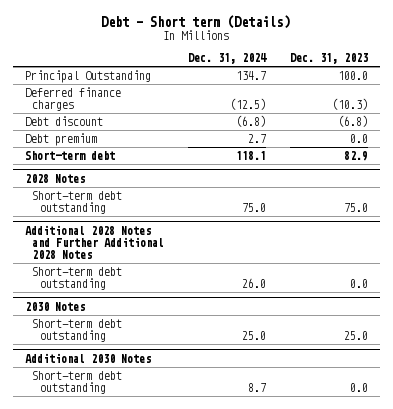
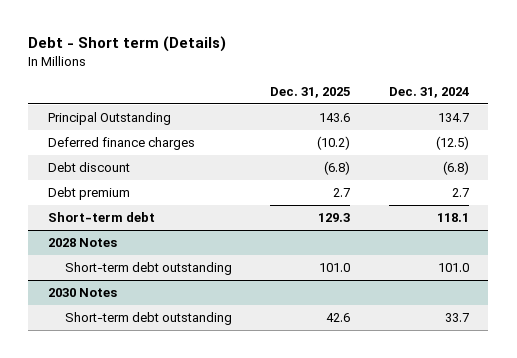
[290,53,369,65] Dec. 31, 2023 -> none
none -> [270,86,351,98] Dec. 31, 2025
[24,224,165,259] Additional 2028 Notes and Further Additional 2028 Notes -> none
[32,266,123,290] Short-term debt outstanding -> none
[242,202,267,212] 75.0 -> [437,263,469,273] 101.0
[24,352,151,363] Additional 2030 Notes -> none
[32,370,123,394] Short-term debt outstanding -> none
[242,330,267,340] 25.0 -> [444,313,469,323] 33.7

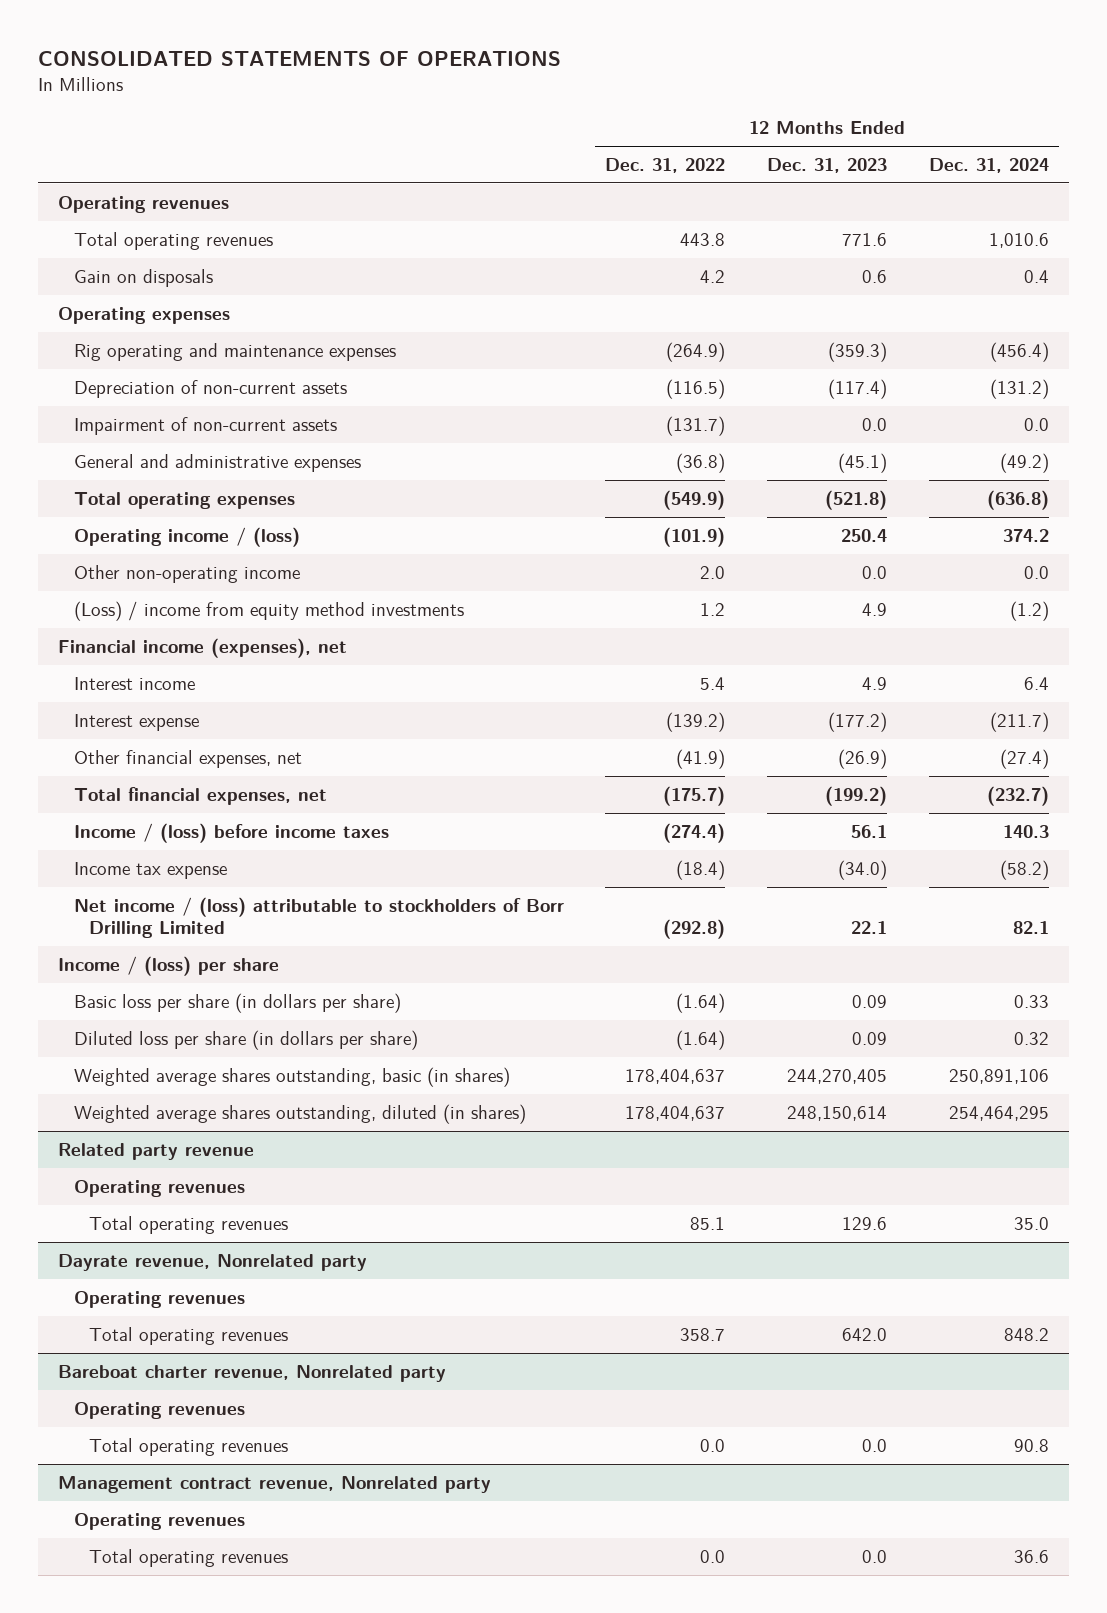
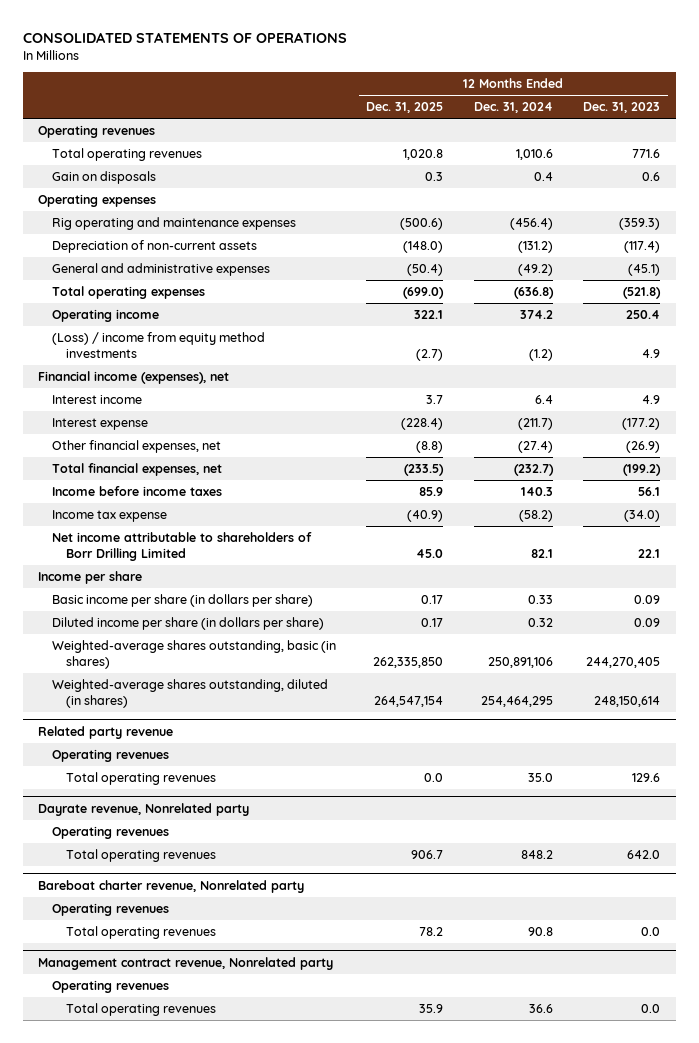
[605,157,726,173] Dec. 31, 2022 -> none
none -> [366,102,444,114] Dec. 31, 2025
[73,416,337,435] Impairment of non-current assets -> none
[73,564,300,583] Other non-operating income -> none
[73,526,300,547] Operating income / (loss) -> [52,309,160,323] Operating income
[73,822,389,843] Income / (loss) before income taxes -> [52,486,223,497] Income before income taxes
[73,896,564,938] Net income / (loss) attributable to stockholders of Borr Drilling Limited -> [52,532,313,561] Net income attributable to shareholders of Borr Drilling Limited
[58,955,280,976] Income / (loss) per share -> [38,571,143,585] Income per share
[73,992,401,1013] Basic loss per share (in dollars per share) -> [52,594,314,608] Basic income per share (in dollars per share)
[73,1029,418,1050] Diluted loss per share (in dollars per share) -> [52,617,325,631] Diluted income per share (in dollars per share)
[73,1066,510,1087] Weighted average shares outstanding, basic (in shares) -> [52,640,337,669] Weighted-average shares outstanding, basic (in shares)
[73,1103,526,1124] Weighted average shares outstanding, diluted (in shares) -> [52,679,329,708] Weighted-average shares outstanding, diluted (in shares)

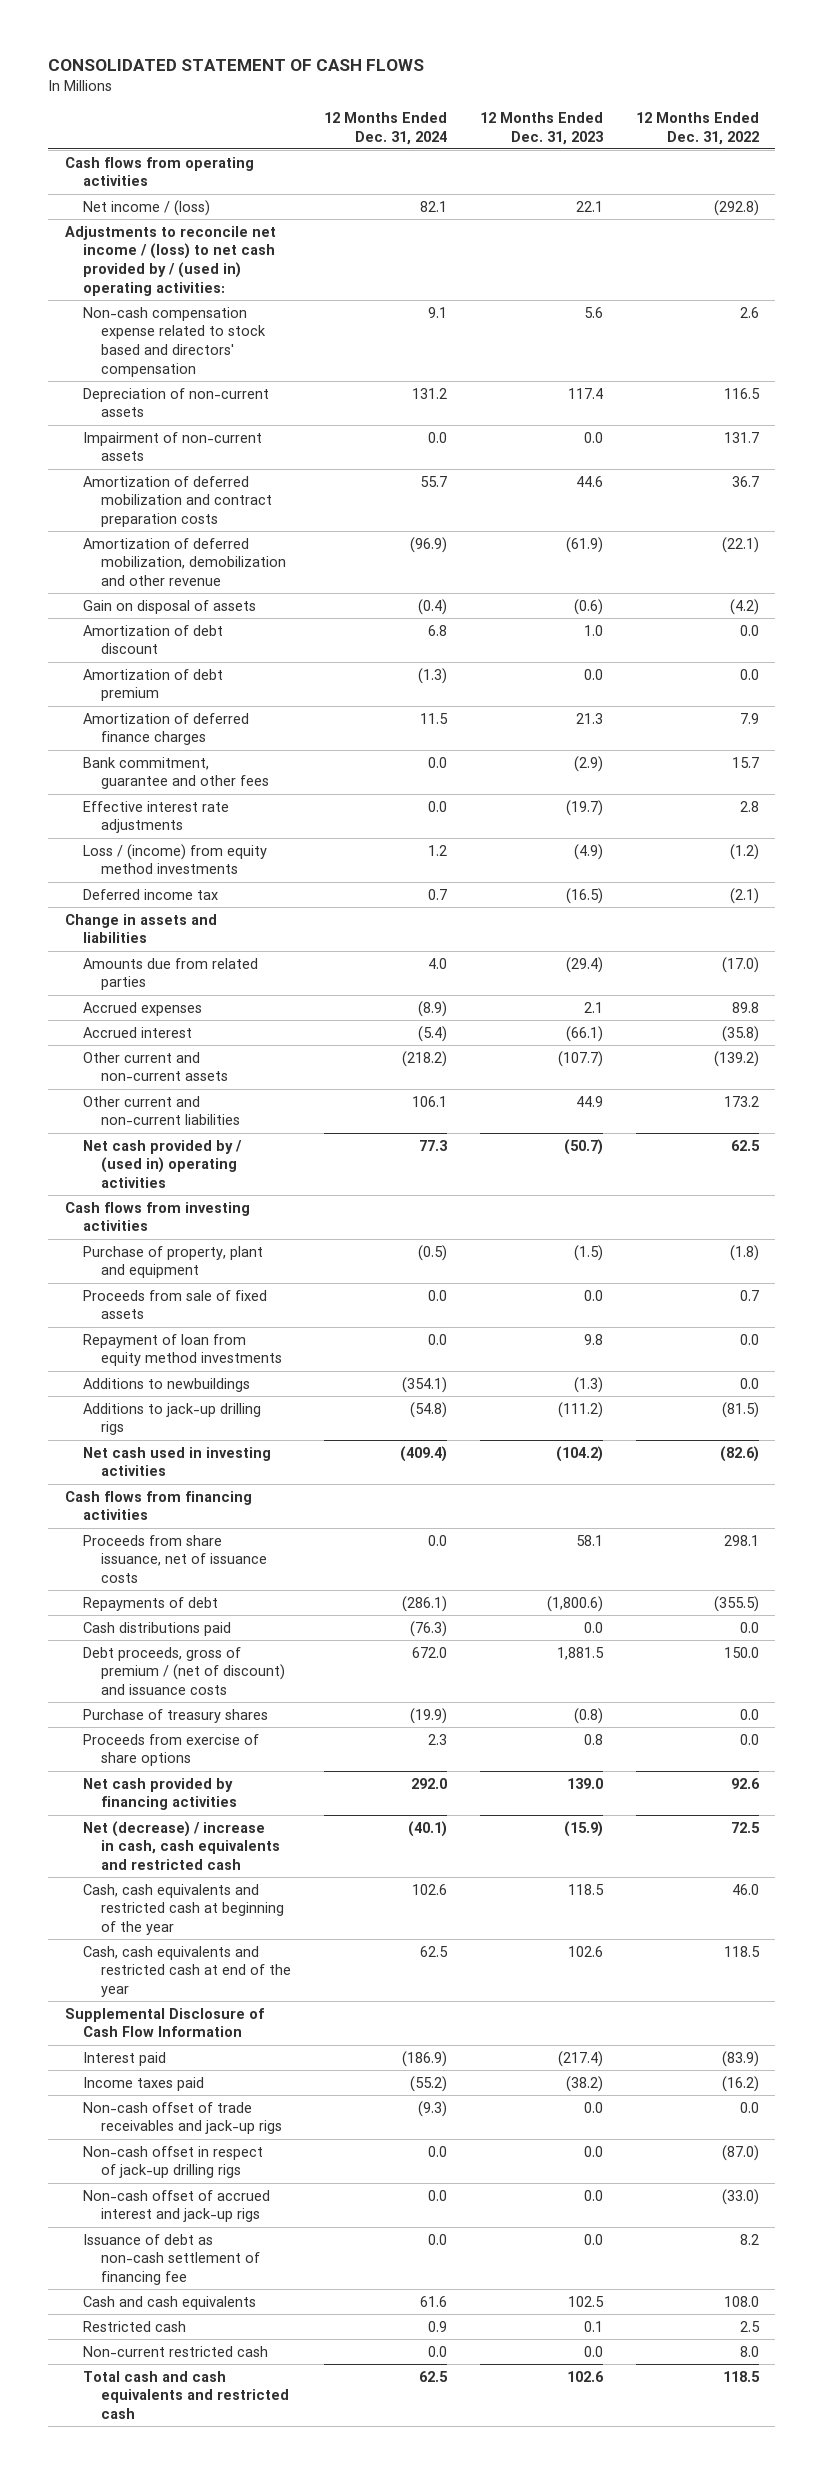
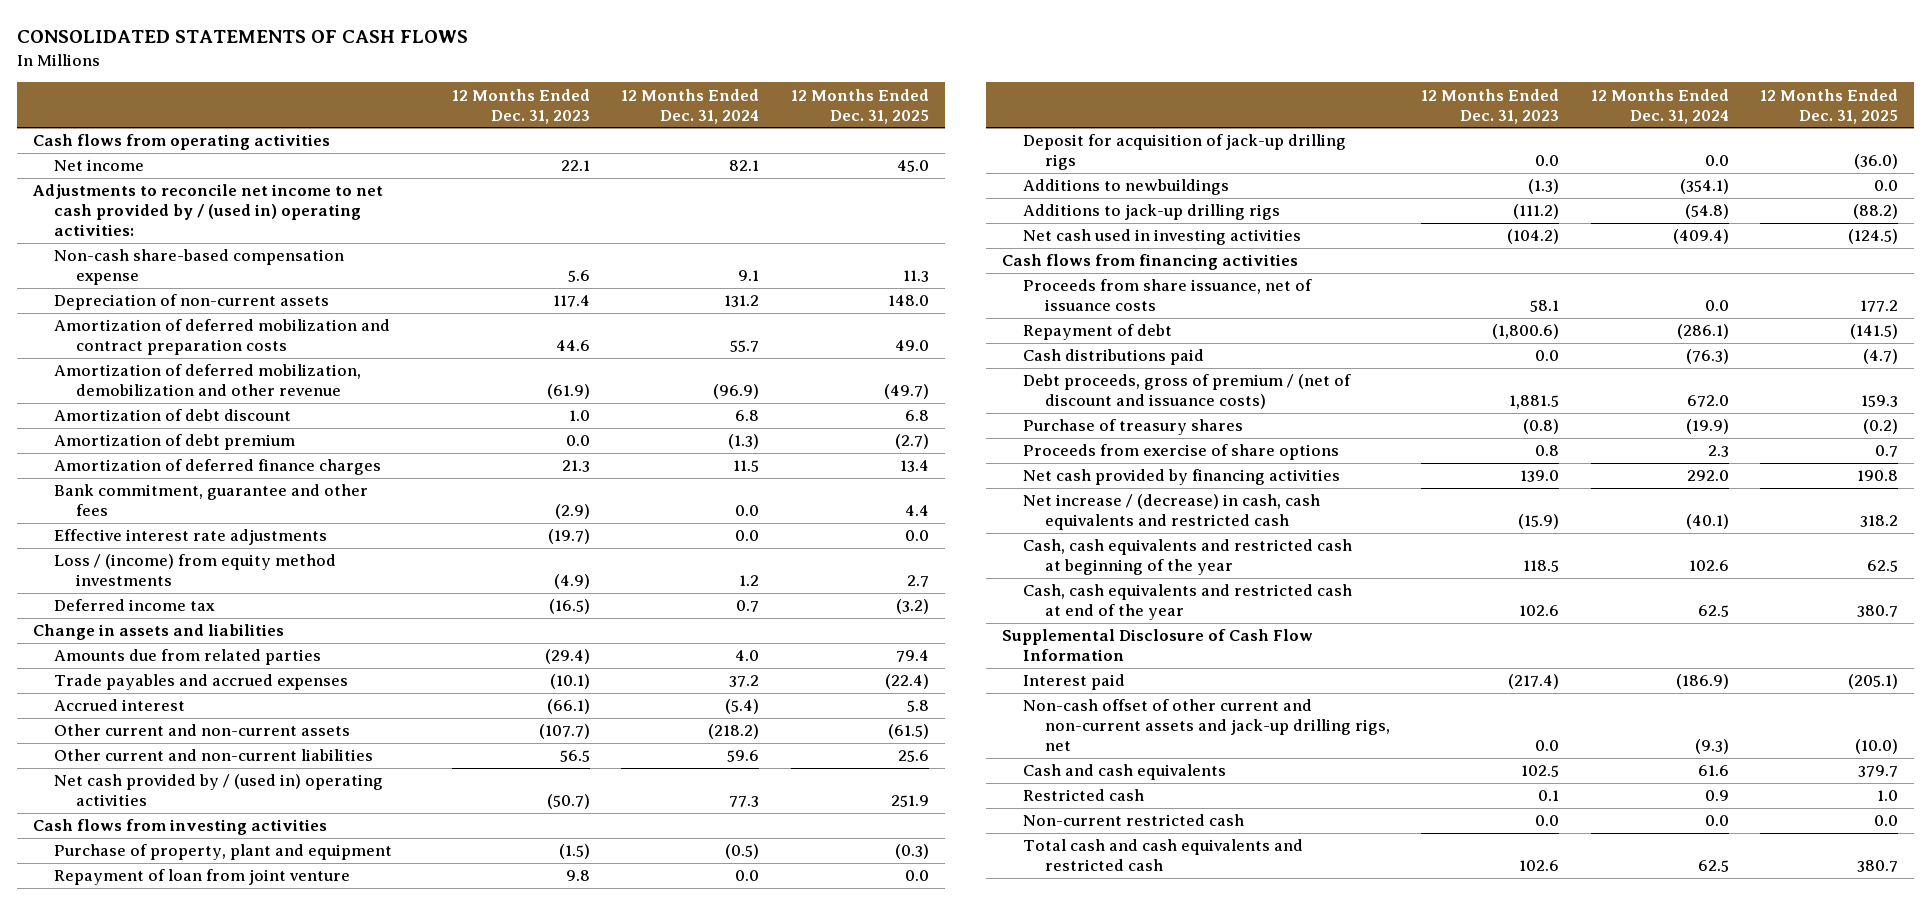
[48,58,425,71] CONSOLIDATED STATEMENT OF CASH FLOWS -> [17,30,469,44] CONSOLIDATED STATEMENTS OF CASH FLOWS
[635,111,759,145] 12 Months Ended Dec. 31, 2022 -> none
none -> [790,88,929,124] 12 Months Ended Dec. 31, 2025
[82,199,210,216] Net income / (loss) -> [54,159,145,172] Net income
[64,225,276,297] Adjustments to reconcile net income / (loss) to net cash provided by / (used in) operating activities: -> [32,184,383,237] Adjustments to reconcile net income to net cash provided by / (used in) operating activities:
[82,306,266,378] Non-cash compensation expense related to stock based and directors' compensation -> [54,249,345,286] Non-cash share-based compensation expense
[82,431,262,462] Impairment of non-current assets -> none
[82,599,256,614] Gain on disposal of assets -> none
[82,1001,202,1016] Accrued expenses -> none
none -> [54,674,349,691] Trade payables and accrued expenses
[411,1095,447,1107] 106.1 -> [727,750,760,763] 59.6
[575,1095,603,1107] 44.9 -> [560,750,591,763] 56.5
[82,1289,267,1320] Proceeds from sale of fixed assets -> none
[82,1333,282,1367] Repayment of loan from equity method investments -> [54,869,351,886] Repayment of loan from joint venture
none -> [1023,134,1347,171] Deposit for acquisition of jack-up drilling rigs
[82,1596,218,1611] Repayments of debt -> [1023,324,1173,341] Repayment of debt
[82,1646,285,1696] Debt proceeds, gross of premium / (net of discount) and issuance costs -> [1023,374,1352,410] Debt proceeds, gross of premium / (net of discount and issuance costs)
[82,1820,280,1871] Net (decrease) / increase in cash, cash equivalents and restricted cash -> [1023,494,1321,531] Net increase / (decrease) in cash, cash equivalents and restricted cash
[82,2076,204,2091] Income taxes paid -> none
[82,2145,263,2179] Non-cash offset in respect of jack-up drilling rigs -> none
[82,2189,270,2223] Non-cash offset of accrued interest and jack-up rigs -> none
[82,2233,260,2286] Issuance of debt as non-cash settlement of financing fee -> none
[82,2101,282,2135] Non-cash offset of trade receivables and jack-up rigs -> [1023,699,1390,752] Non-cash offset of other current and non-current assets and jack-up drilling rigs, net

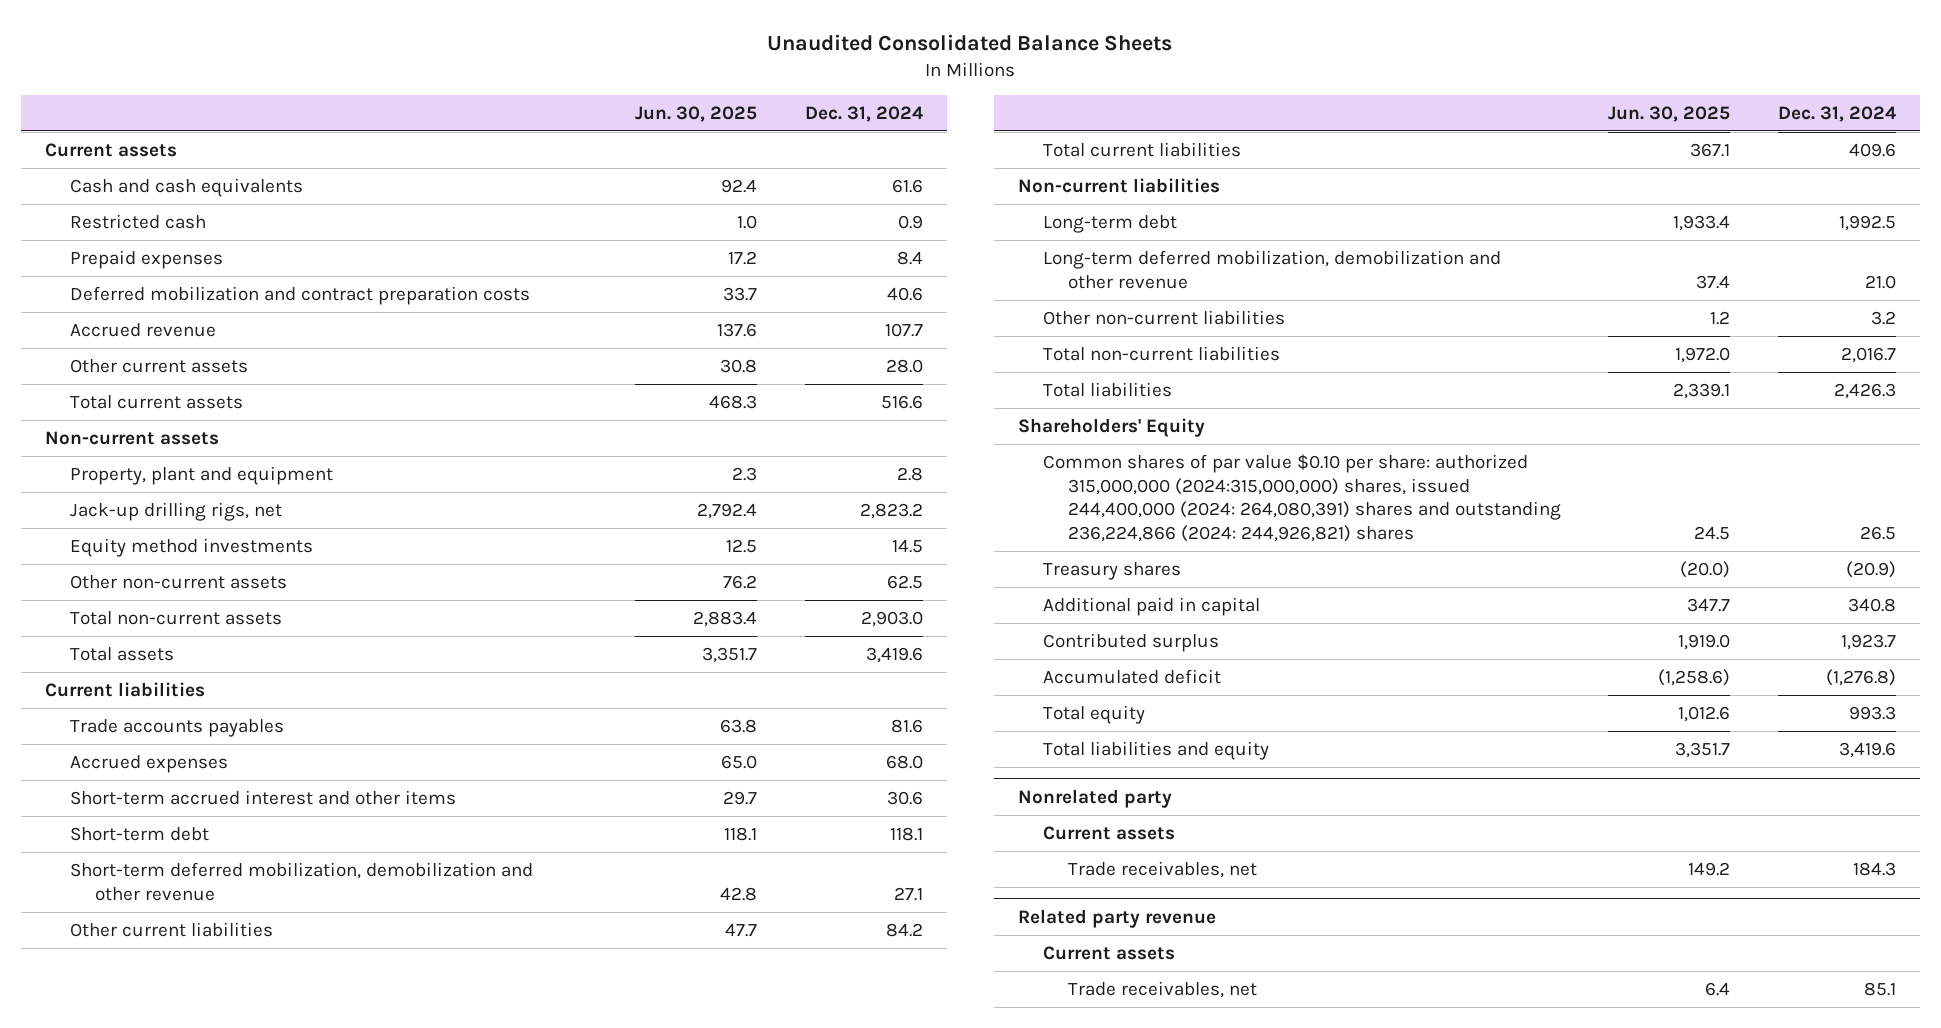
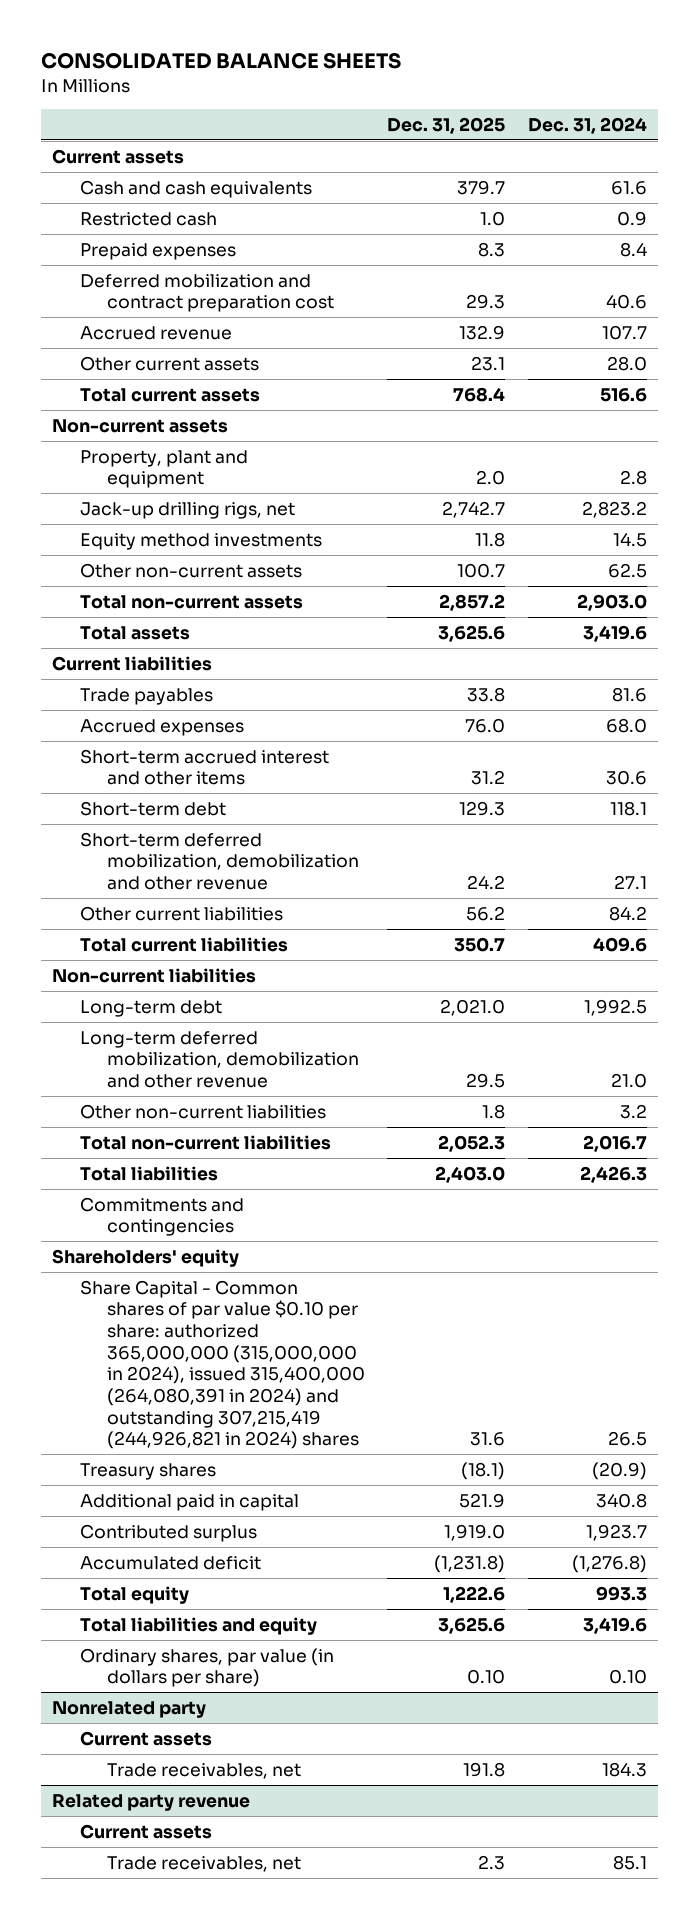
[767,34,1173,52] Unaudited Consolidated Balance Sheets -> [41,52,402,70] CONSOLIDATED BALANCE SHEETS
[635,105,758,122] Jun. 30, 2025 -> none
none -> [387,116,506,134] Dec. 31, 2025
[69,286,530,306] Deferred mobilization and contract preparation costs -> [79,273,335,313] Deferred mobilization and contract preparation cost
[69,719,284,738] Trade accounts payables -> [79,687,213,705] Trade payables
none -> [79,1196,244,1237] Commitments and contingencies
[1017,418,1205,438] Shareholders' Equity -> [52,1248,240,1267] Shareholders' equity
[1042,454,1561,542] Common shares of par value $0.10 per share: authorized 315,000,000 (2024:315,000,000) shares, issued 244,400,000 (2024: 264,080,391) shares and outstanding 236,224,866 (2024: 244,926,821) shares -> [79,1279,366,1450] Share Capital - Common shares of par value $0.10 per share: authorized 365,000,000 (315,000,000 in 2024), issued 315,400,000 (264,080,391 in 2024) and outstanding 307,215,419 (244,926,821 in 2024) shares
none -> [79,1647,334,1688] Ordinary shares, par value (in dollars per share)

